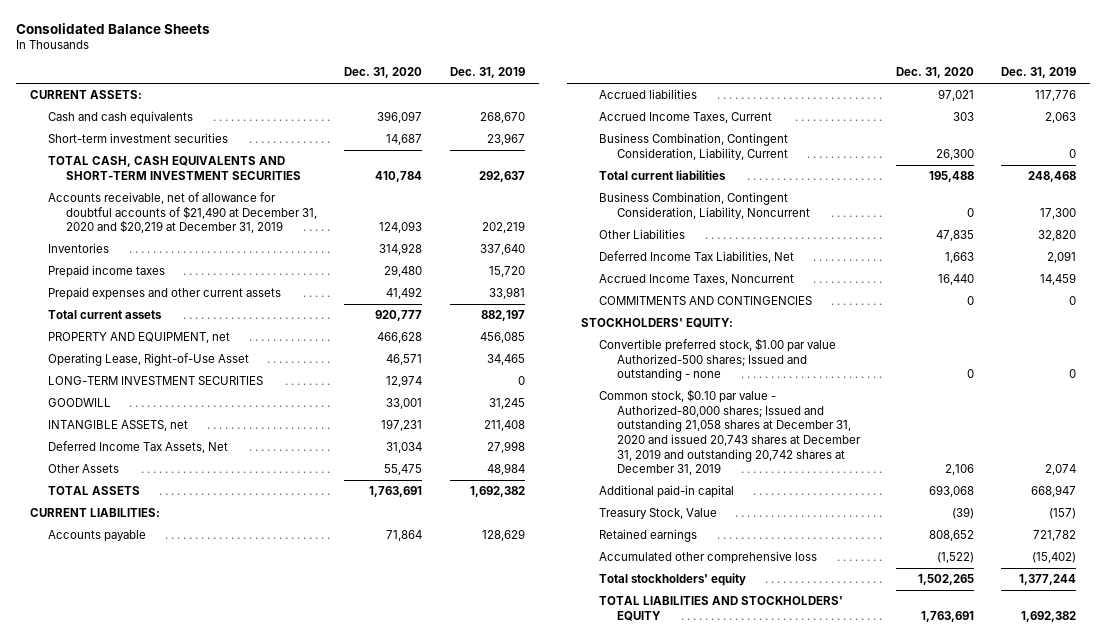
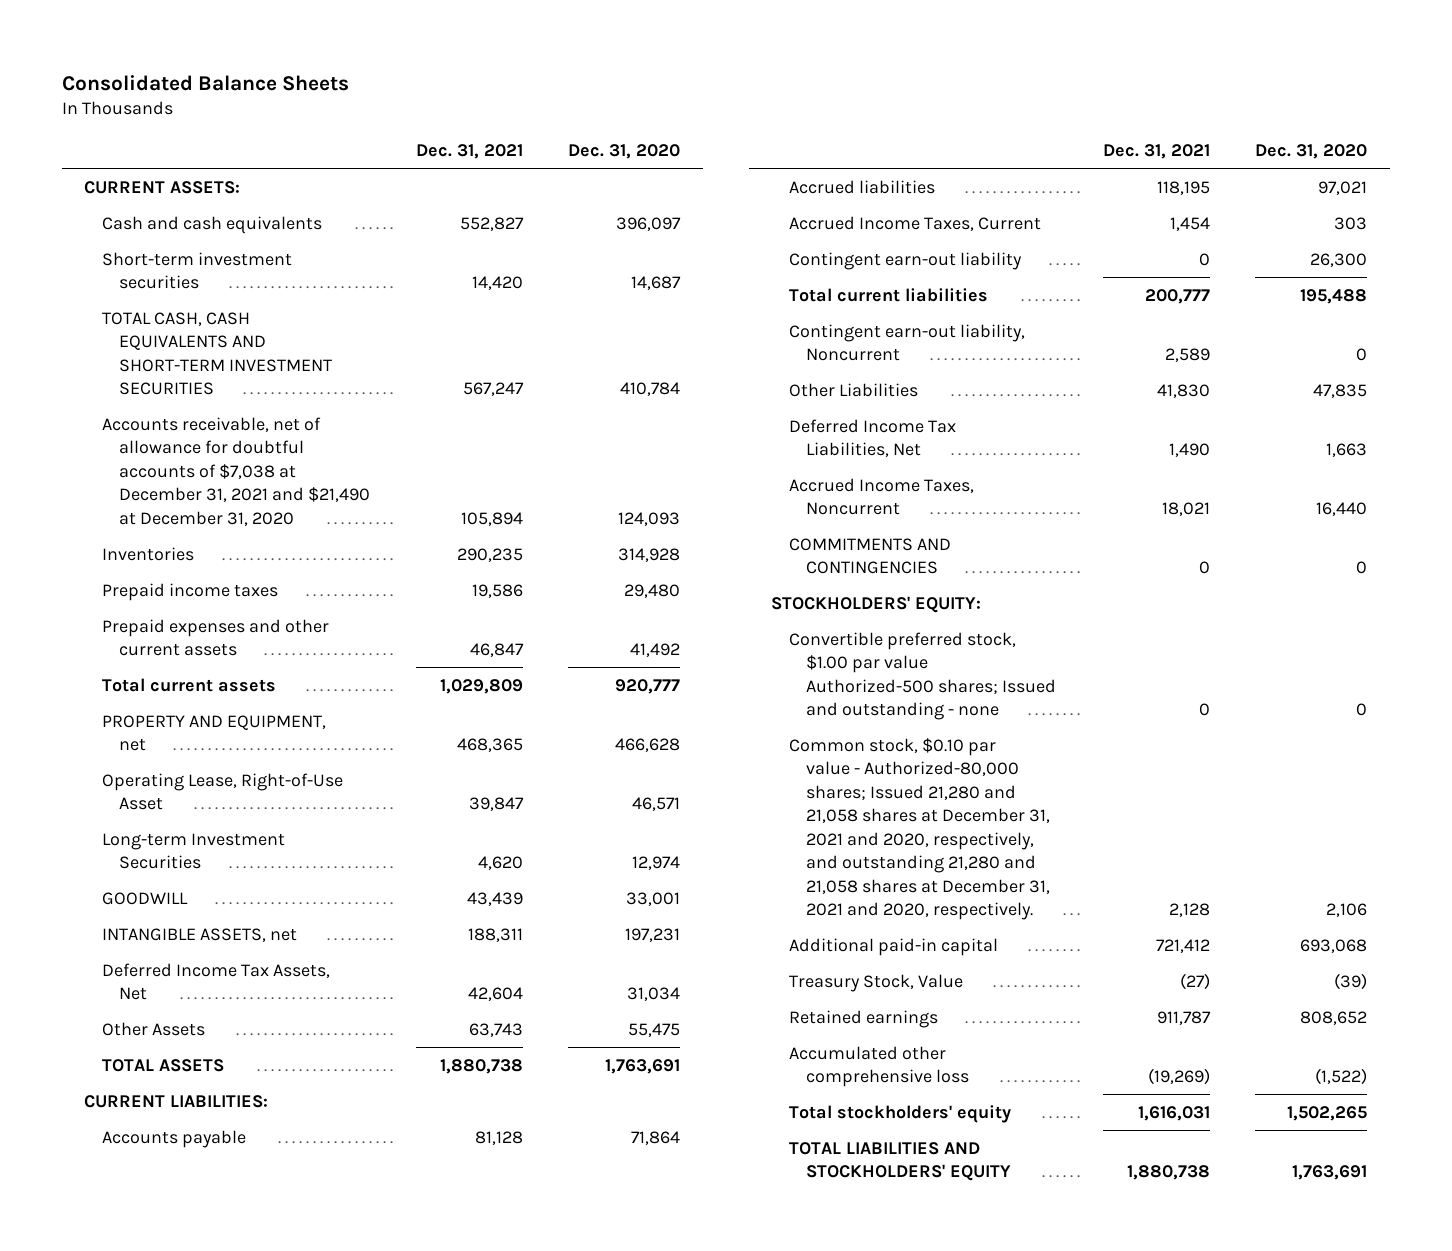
[449,67,525,79] Dec. 31, 2019 -> none
none -> [415,144,523,160] Dec. 31, 2021
[47,192,317,234] Accounts receivable, net of allowance for doubtful accounts of $21,490 at December 31, 2020 and $20,219 at December 31, 2019 -> [101,416,371,526] Accounts receivable, net of allowance for doubtful accounts of $7,038 at December 31, 2021 and $21,490 at December 31, 2020
[47,376,263,386] LONG-TERM INVESTMENT SECURITIES -> [101,832,285,870] Long-term Investment Securities
[599,133,789,160] Business Combination, Contingent Consideration, Liability, Current -> [788,251,1022,270] Contingent earn-out liability
[599,192,811,219] Business Combination, Contingent Consideration, Liability, Noncurrent -> [788,323,1025,362] Contingent earn-out liability, Noncurrent
[599,389,862,476] Common stock, $0.10 par value - Authorized-80,000 shares; Issued and outstanding 21,058 shares at December 31, 2020 and issued 20,743 shares at December 31, 2019 and outstanding 20,742 shares at December 31, 2019 -> [788,737,1051,921] Common stock, $0.10 par value - Authorized-80,000 shares; Issued 21,280 and 21,058 shares at December 31, 2021 and 2020, respectively, and outstanding 21,280 and 21,058 shares at December 31, 2021 and 2020, respectively.

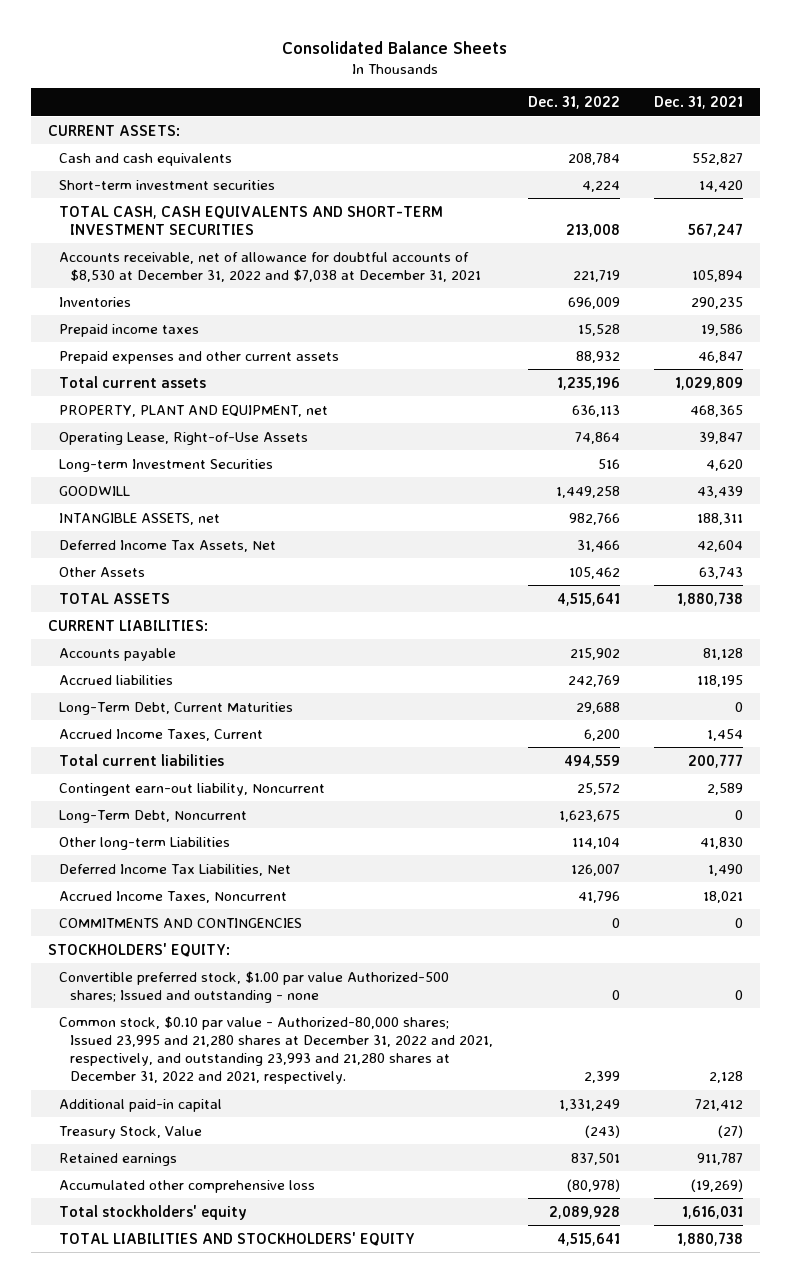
[568,144,681,160] Dec. 31, 2020 -> none
none -> [527,96,620,110] Dec. 31, 2022
[101,416,371,526] Accounts receivable, net of allowance for doubtful accounts of $7,038 at December 31, 2021 and $21,490 at December 31, 2020 -> [59,251,482,282] Accounts receivable, net of allowance for doubtful accounts of $8,530 at December 31, 2022 and $7,038 at December 31, 2021
[101,714,326,752] PROPERTY AND EQUIPMENT, net -> [59,404,329,417] PROPERTY, PLANT AND EQUIPMENT, net
[101,772,343,811] Operating Lease, Right-of-Use Asset -> [59,431,309,445] Operating Lease, Right-of-Use Assets
none -> [59,701,294,715] Long-Term Debt, Current Maturities
[788,251,1022,270] Contingent earn-out liability -> none
none -> [59,809,248,823] Long-Term Debt, Noncurrent
[788,382,918,397] Other Liabilities -> [59,836,231,850] Other long-term Liabilities
[788,737,1051,921] Common stock, $0.10 par value - Authorized-80,000 shares; Issued 21,280 and 21,058 shares at December 31, 2021 and 2020, respectively, and outstanding 21,280 and 21,058 shares at December 31, 2021 and 2020, respectively. -> [59,1015,494,1085] Common stock, $0.10 par value - Authorized-80,000 shares; Issued 23,995 and 21,280 shares at December 31, 2022 and 2021, respectively, and outstanding 23,993 and 21,280 shares at December 31, 2022 and 2021, respectively.

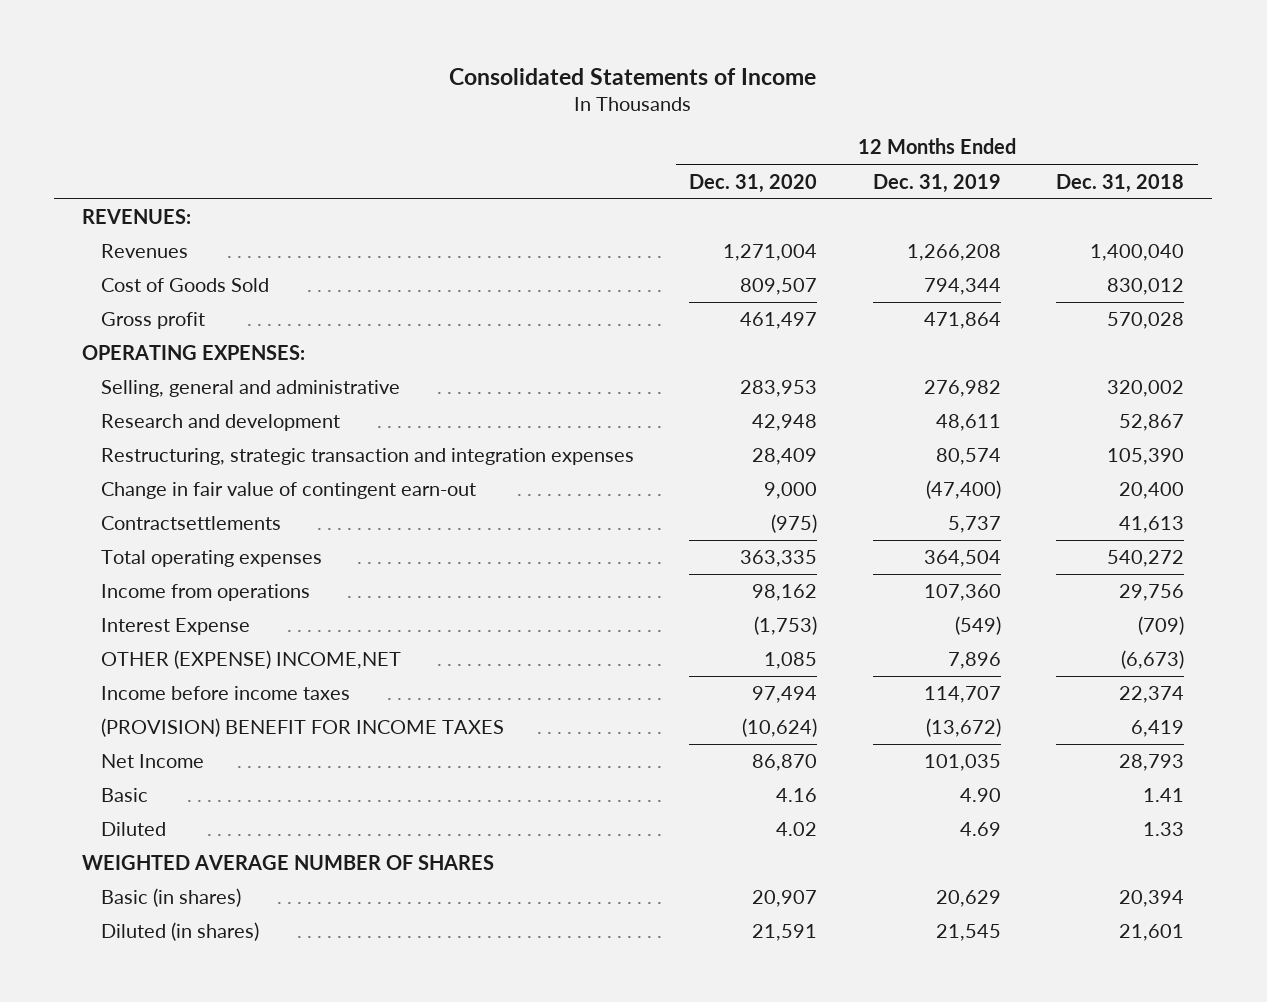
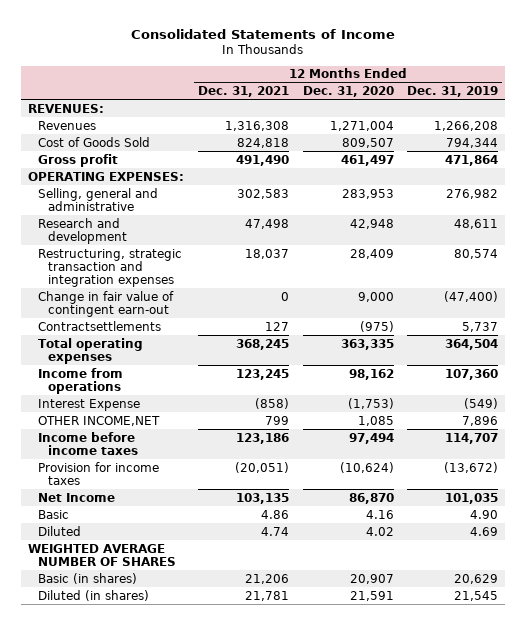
[1056,173,1185,193] Dec. 31, 2018 -> none
none -> [197,86,289,98] Dec. 31, 2021
[100,650,401,670] OTHER (EXPENSE) INCOME,NET -> [37,415,160,426] OTHER INCOME,NET
[100,718,504,738] (PROVISION) BENEFIT FOR INCOME TAXES -> [37,461,159,485] Provision for income taxes

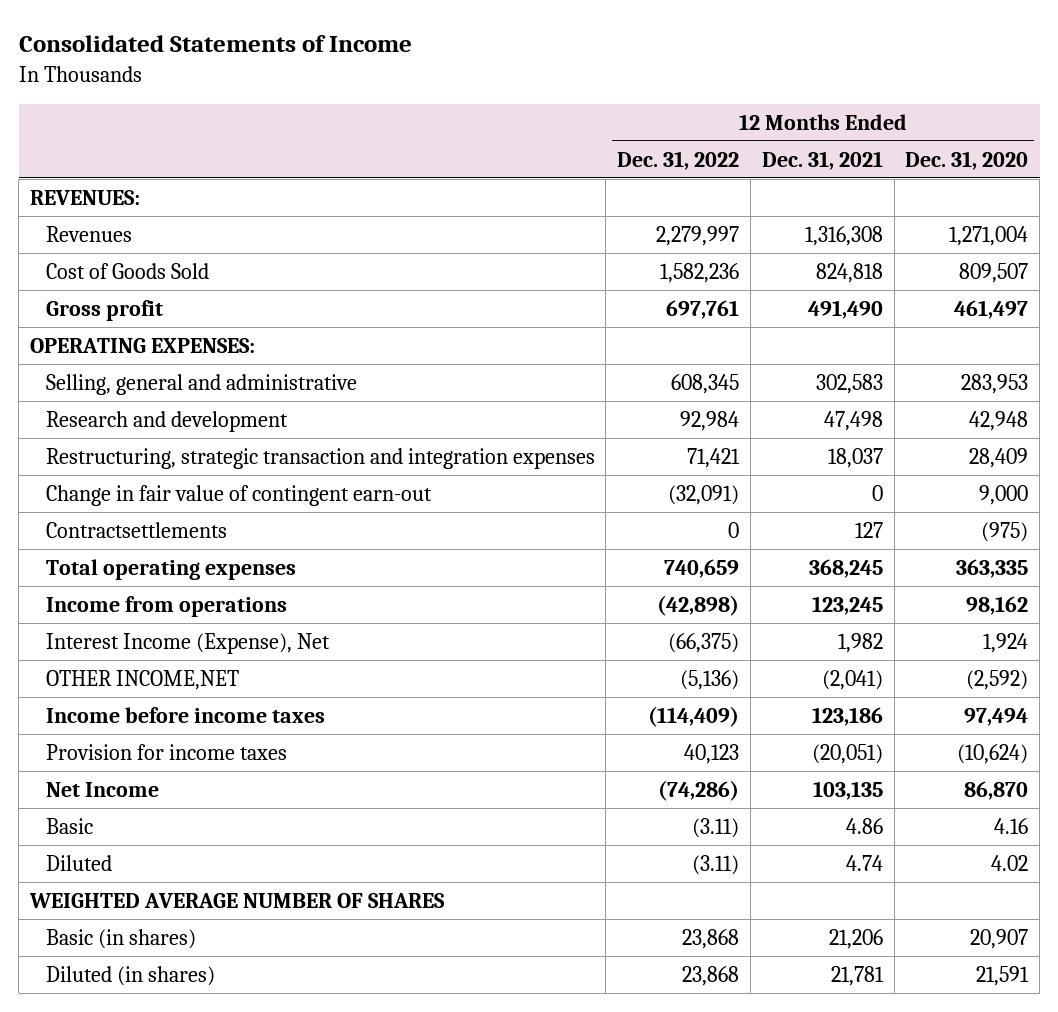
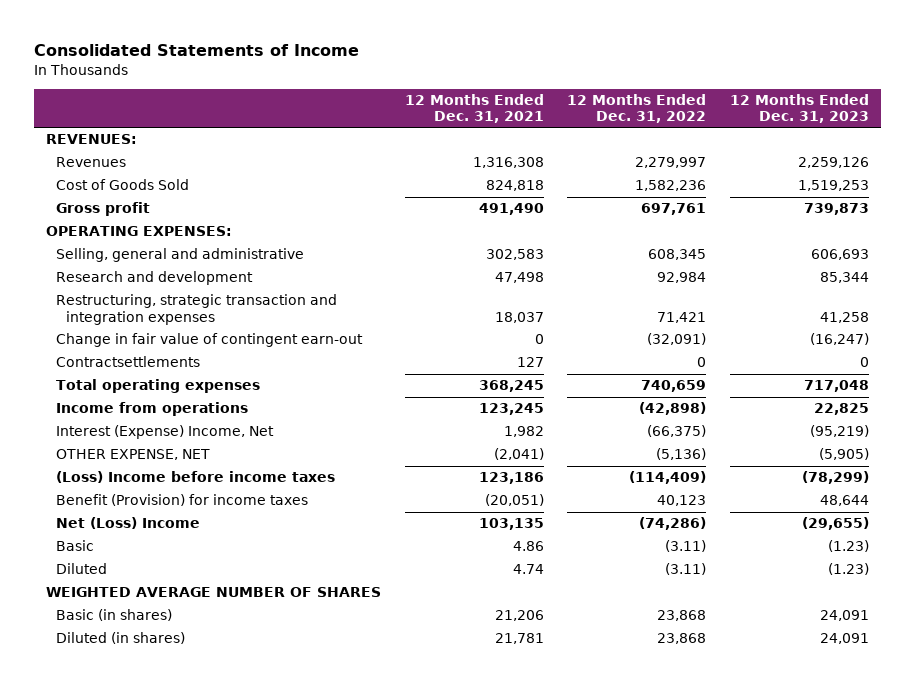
[905,150,1029,170] Dec. 31, 2020 -> none
none -> [729,93,869,124] 12 Months Ended Dec. 31, 2023
[45,632,330,654] Interest Income (Expense), Net -> [56,425,275,440] Interest (Expense) Income, Net
[45,669,239,690] OTHER INCOME,NET -> [56,449,211,461] OTHER EXPENSE, NET
[45,706,325,723] Income before income taxes -> [56,471,336,484] (Loss) Income before income taxes
[45,743,287,760] Provision for income taxes -> [56,494,309,507] Benefit (Provision) for income taxes
[45,781,159,797] Net Income -> [56,517,201,530] Net (Loss) Income

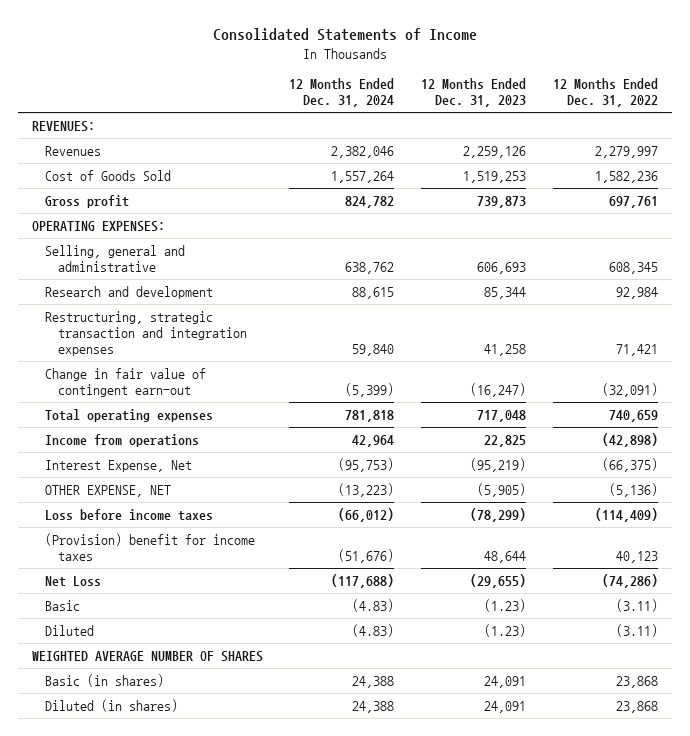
[404,93,544,124] 12 Months Ended Dec. 31, 2021 -> none
none -> [289,78,395,108] 12 Months Ended Dec. 31, 2024
[56,356,201,368] Contractsettlements -> none
[56,425,275,440] Interest (Expense) Income, Net -> [44,459,192,472] Interest Expense, Net
[56,471,336,484] (Loss) Income before income taxes -> [44,508,213,521] Loss before income taxes
[56,494,309,507] Benefit (Provision) for income taxes -> [44,532,255,562] (Provision) benefit for income taxes
[56,517,201,530] Net (Loss) Income -> [44,575,101,587] Net Loss

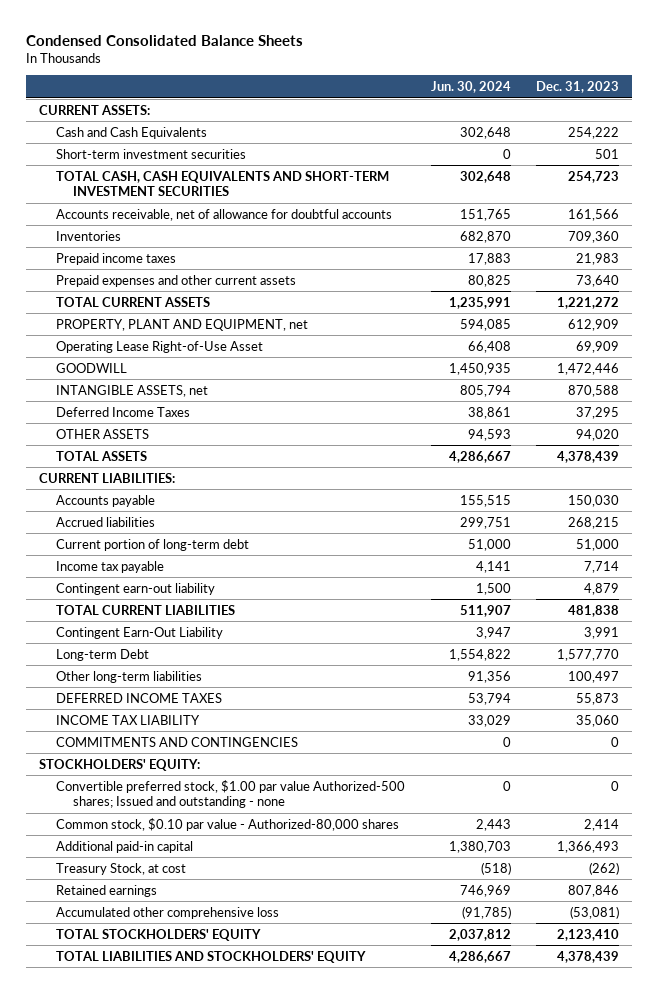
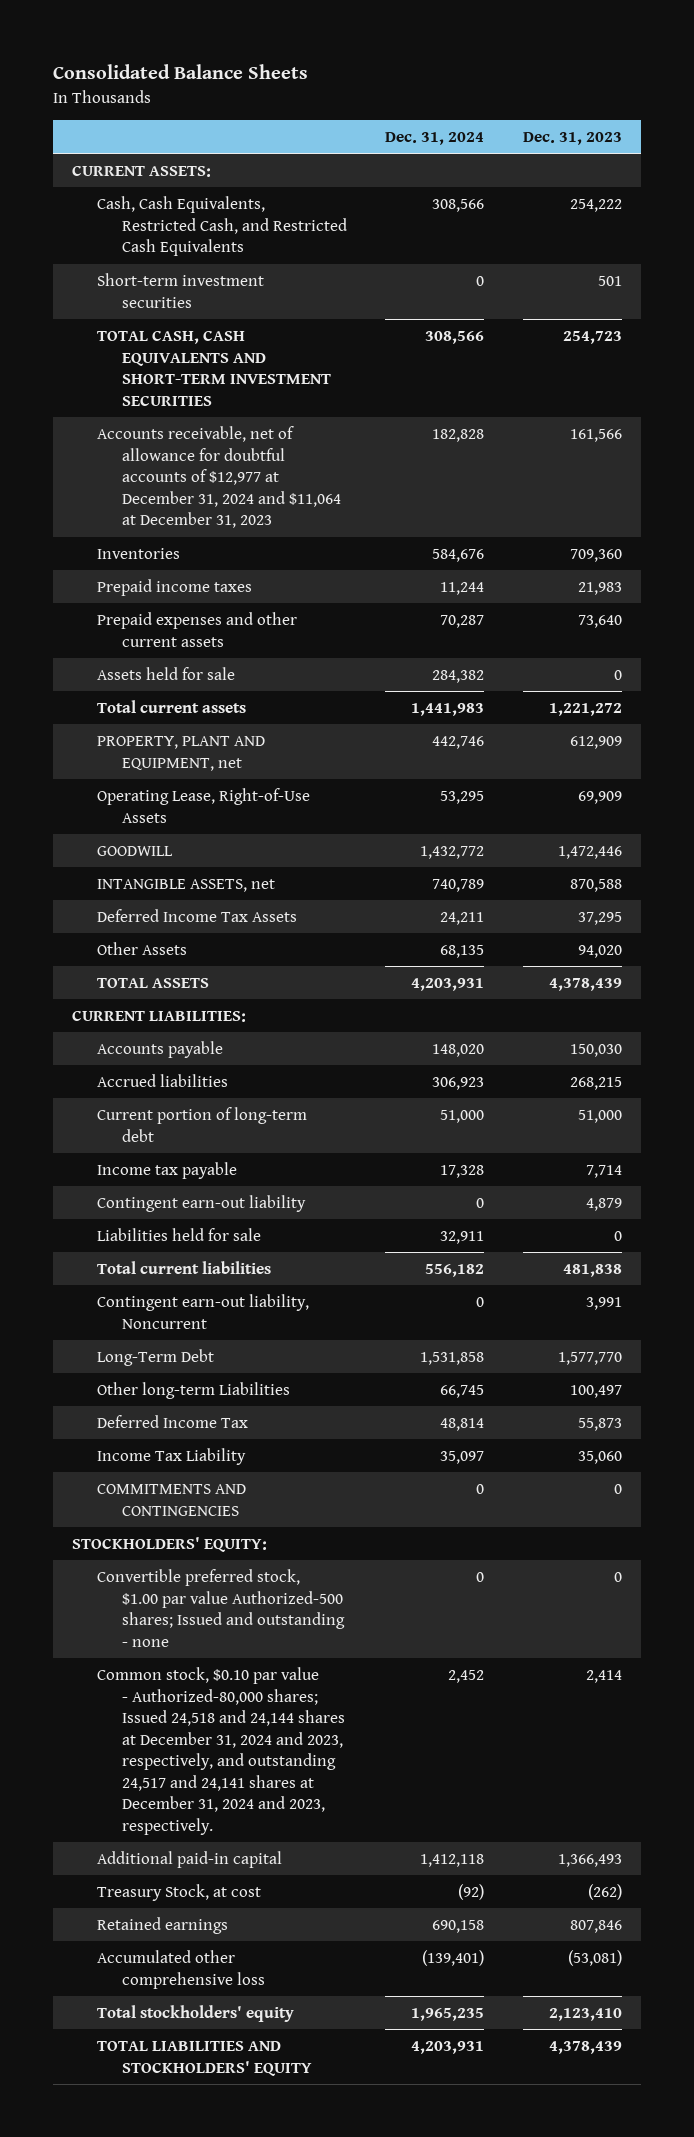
[26,34,304,46] Condensed Consolidated Balance Sheets -> [52,64,308,80] Consolidated Balance Sheets
[430,80,511,93] Jun. 30, 2024 -> none
none -> [385,131,485,145] Dec. 31, 2024
[55,126,207,139] Cash and Cash Equivalents -> [96,196,347,257] Cash, Cash Equivalents, Restricted Cash, and Restricted Cash Equivalents
[55,208,392,221] Accounts receivable, net of allowance for doubtful accounts -> [96,426,341,529] Accounts receivable, net of allowance for doubtful accounts of $12,977 at December 31, 2024 and $11,064 at December 31, 2023
none -> [96,667,235,681] Assets held for sale
[55,296,210,307] TOTAL CURRENT ASSETS -> [96,700,246,714] Total current assets
[55,340,263,353] Operating Lease Right-of-Use Asset -> [96,788,310,823] Operating Lease, Right-of-Use Assets
[55,406,190,417] Deferred Income Taxes -> [96,909,297,923] Deferred Income Tax Assets
[55,428,149,439] OTHER ASSETS -> [96,942,187,956] Other Assets
none -> [96,1228,261,1242] Liabilities held for sale
[55,604,235,615] TOTAL CURRENT LIABILITIES -> [96,1261,271,1275] Total current liabilities
[55,626,223,639] Contingent Earn-Out Liability -> [96,1294,309,1329] Contingent earn-out liability, Noncurrent
[55,648,149,661] Long-term Debt -> [96,1349,214,1367] Long-Term Debt
[55,670,202,683] Other long-term liabilities -> [96,1382,290,1400] Other long-term Liabilities
[55,692,222,703] DEFERRED INCOME TAXES -> [96,1415,248,1429] Deferred Income Tax
[55,714,200,725] INCOME TAX LIABILITY -> [96,1448,246,1466] Income Tax Liability
[55,817,399,831] Common stock, $0.10 par value - Authorized-80,000 shares -> [96,1667,345,1836] Common stock, $0.10 par value - Authorized-80,000 shares; Issued 24,518 and 24,144 shares at December 31, 2024 and 2023, respectively, and outstanding 24,517 and 24,141 shares at December 31, 2024 and 2023, respectively.
[55,928,261,941] TOTAL STOCKHOLDERS' EQUITY -> [96,2005,294,2023] Total stockholders' equity

